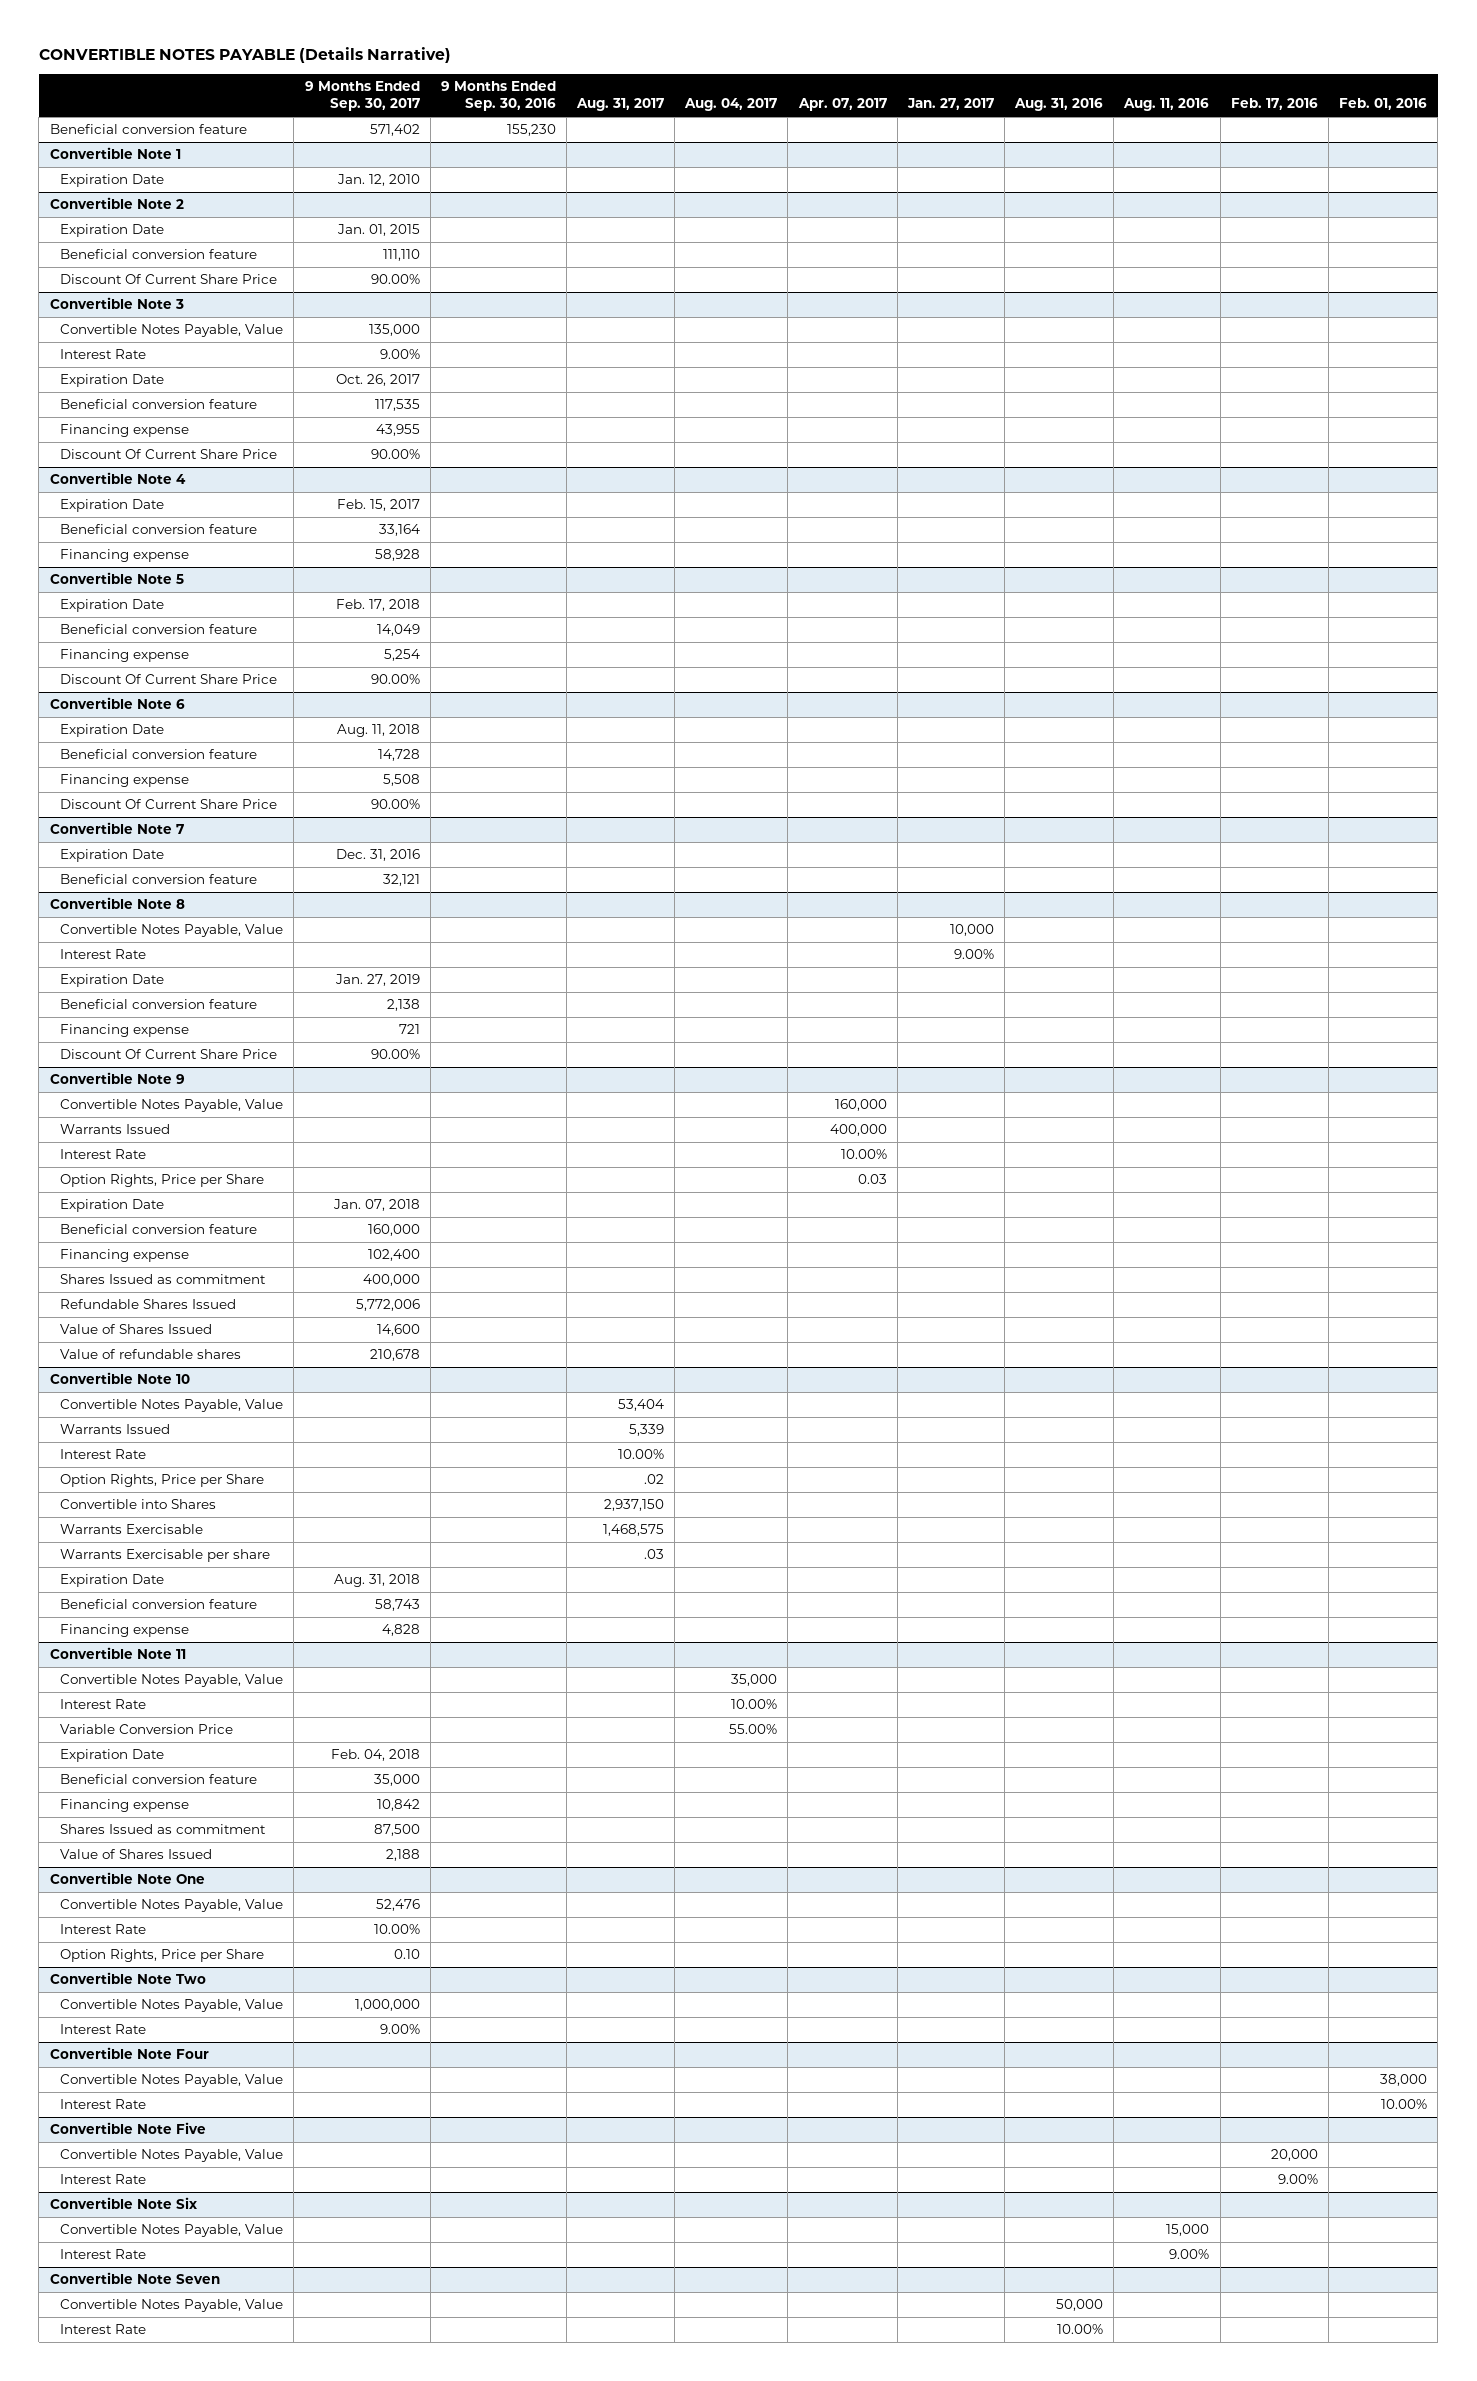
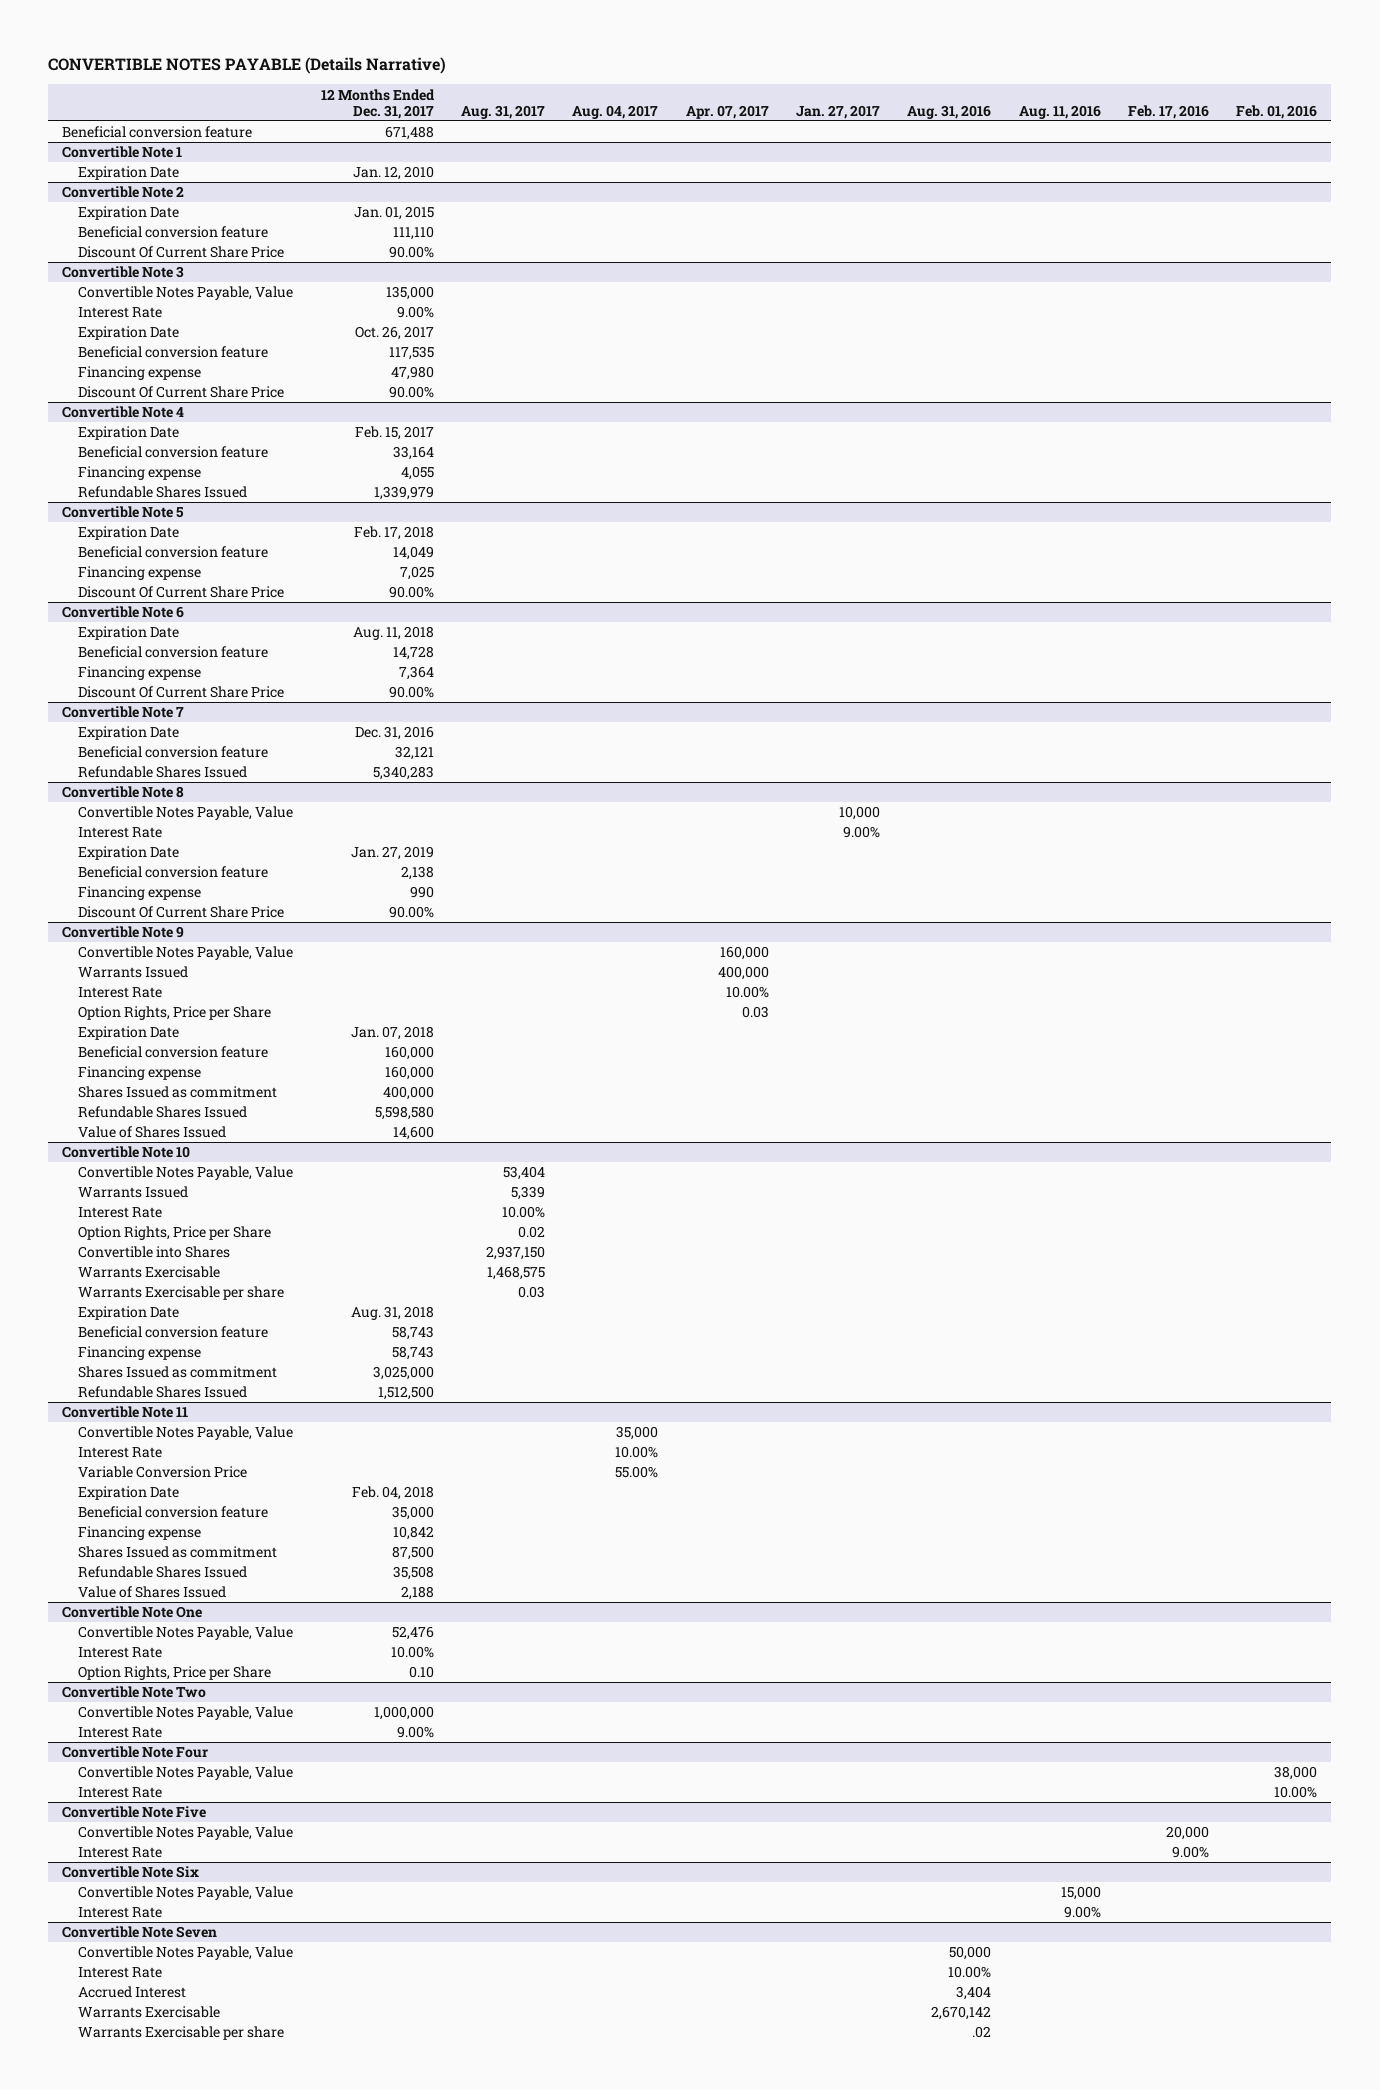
[304,80,420,112] 9 Months Ended Sep. 30, 2017 -> none
[440,80,556,112] 9 Months Ended Sep. 30, 2016 -> none
none -> [320,88,435,120] 12 Months Ended Dec. 31, 2017
none -> [78,486,248,499] Refundable Shares Issued
none -> [78,766,248,779] Refundable Shares Issued
[60,1349,242,1360] Value of refundable shares -> none
[644,1474,665,1485] .02 -> [517,1226,545,1239] 0.02
[644,1549,665,1560] .03 -> [517,1286,545,1299] 0.03
none -> [78,1366,278,1379] Shares Issued as commitment
none -> [78,1386,248,1399] Refundable Shares Issued
none -> [78,1566,248,1579] Refundable Shares Issued
none -> [78,1986,187,1999] Accrued Interest
none -> [78,2006,221,2019] Warrants Exercisable
none -> [78,2026,285,2041] Warrants Exercisable per share

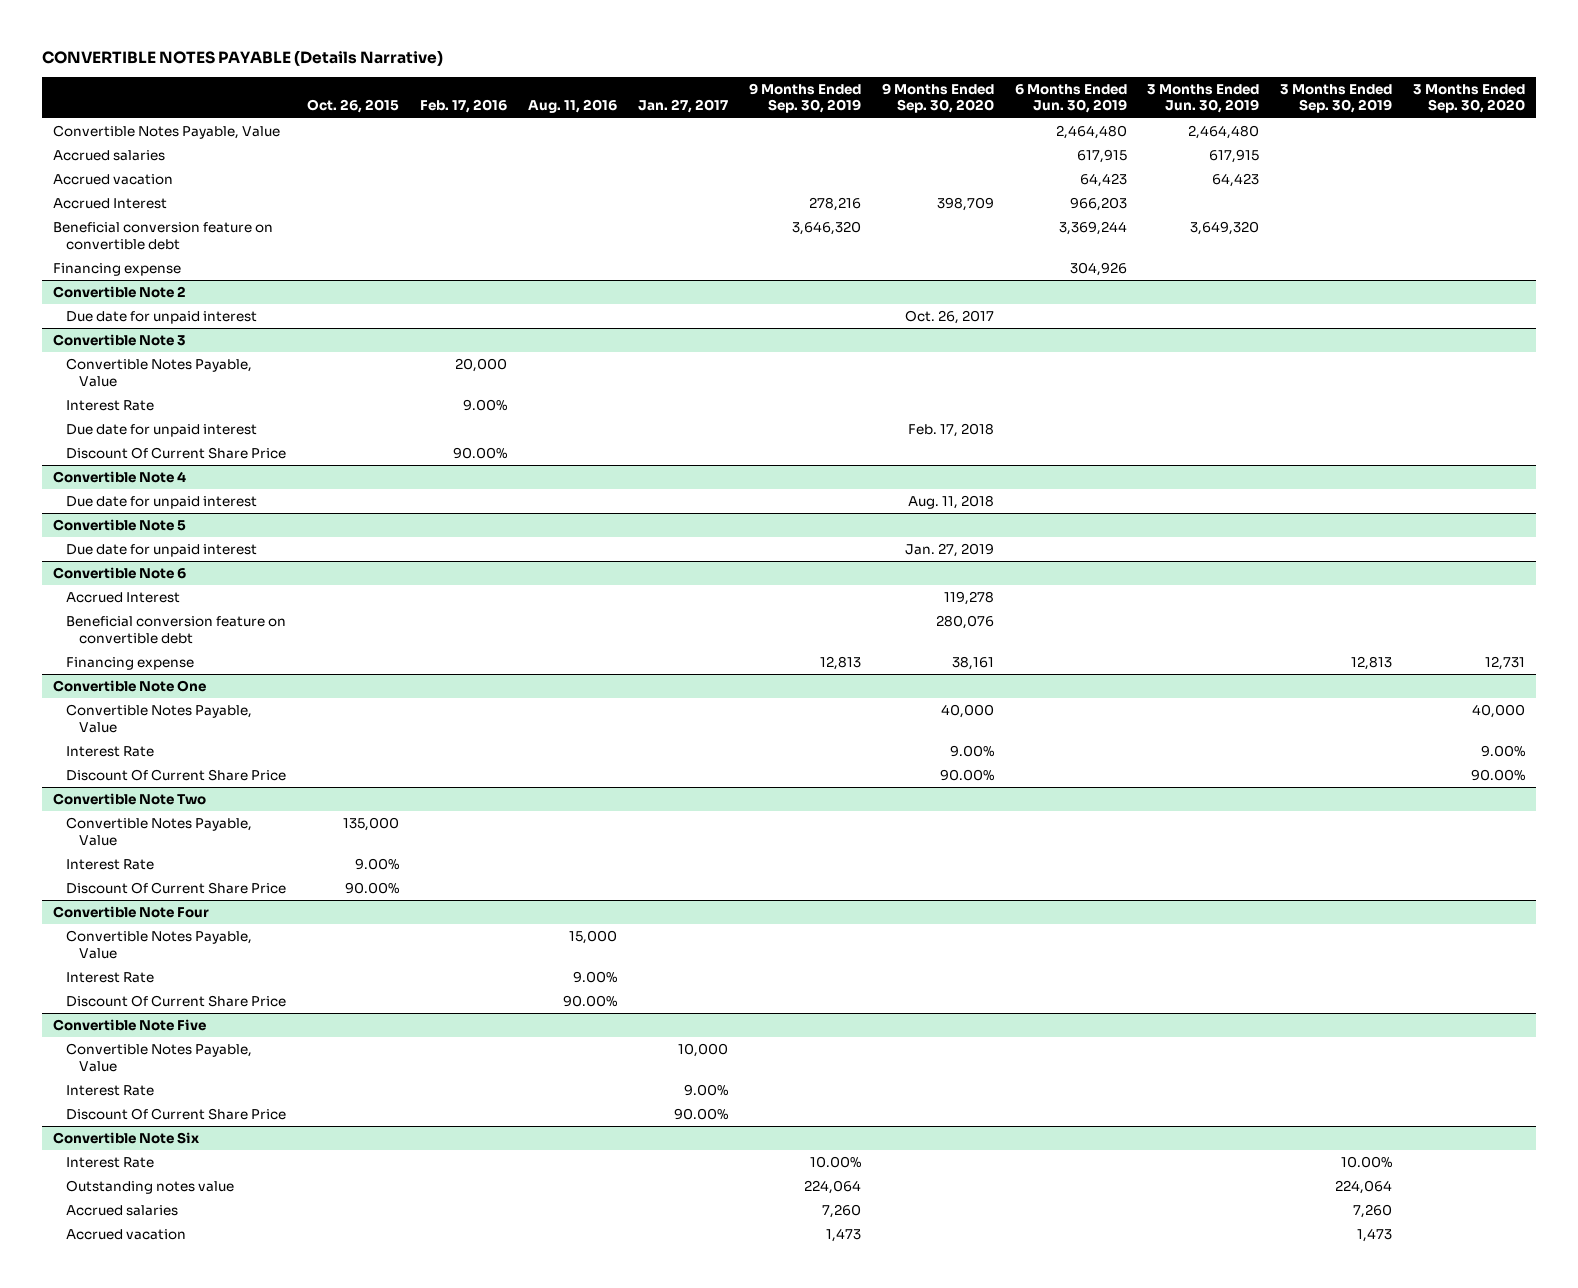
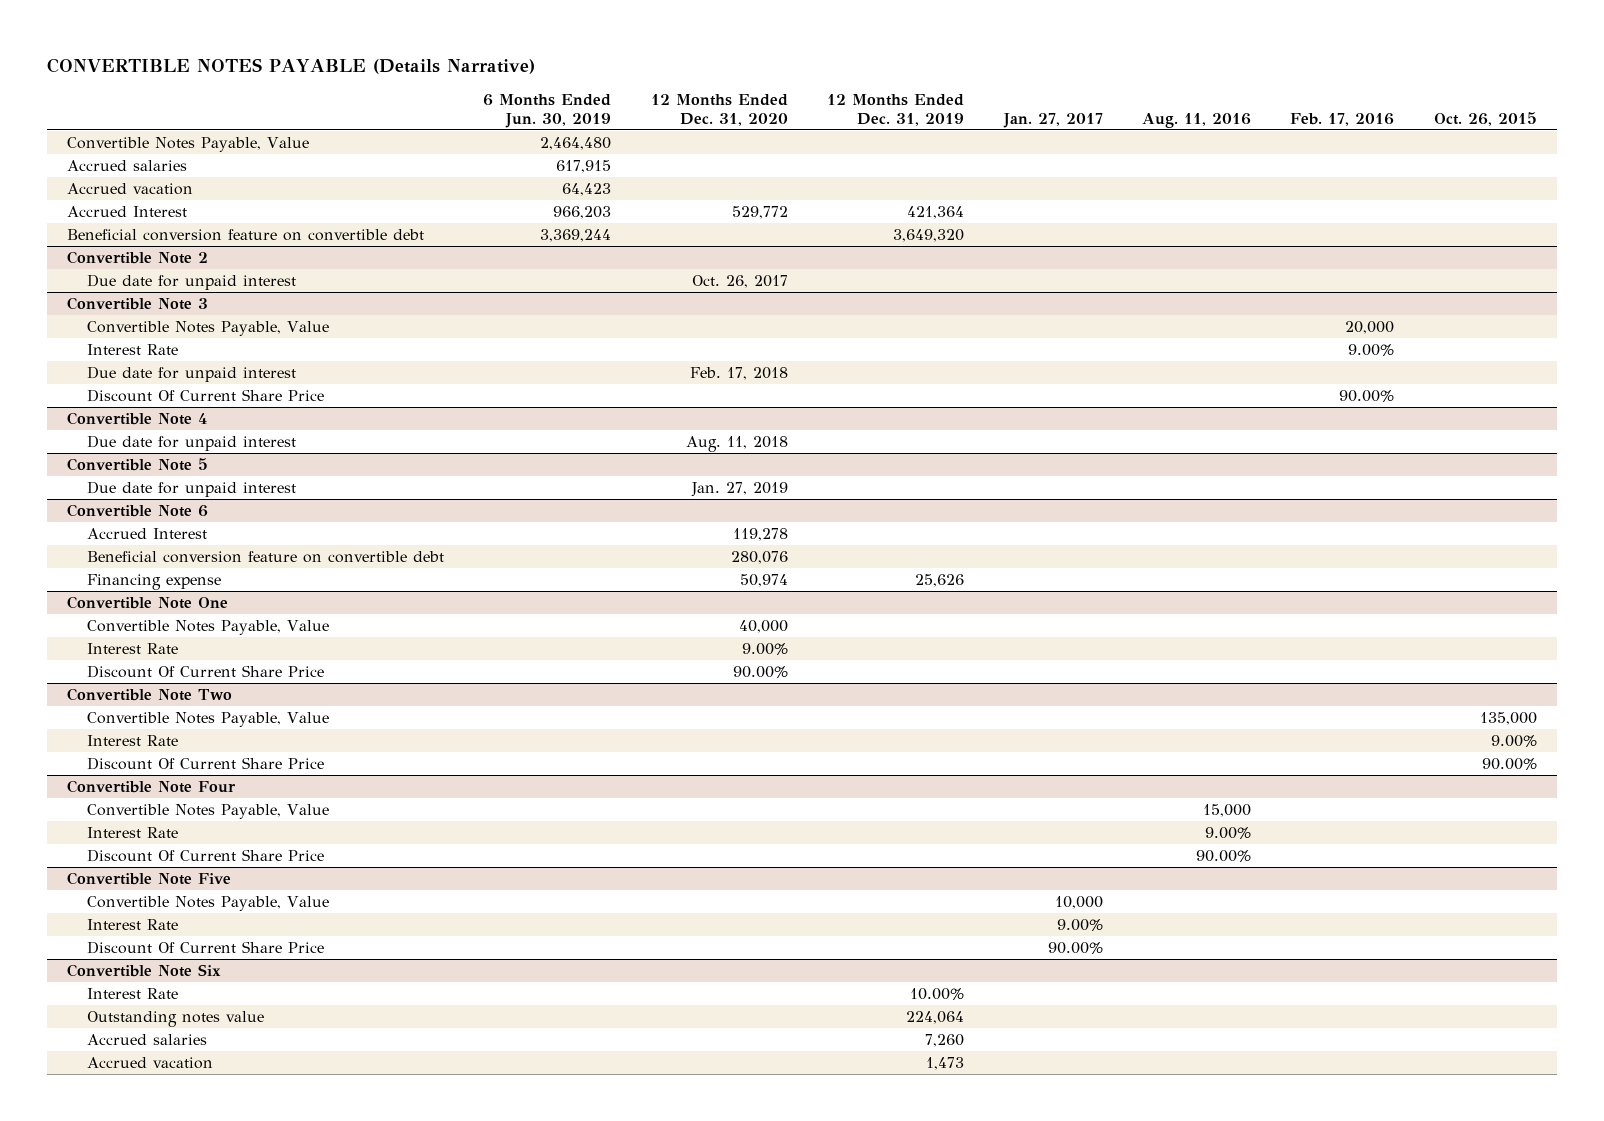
[748,82,861,114] 9 Months Ended Sep. 30, 2019 -> none
[881,82,994,114] 9 Months Ended Sep. 30, 2020 -> none
[1147,83,1260,114] 3 Months Ended Jun. 30, 2019 -> none
[1280,83,1393,114] 3 Months Ended Sep. 30, 2019 -> none
[1413,83,1526,114] 3 Months Ended Sep. 30, 2020 -> none
none -> [650,93,788,126] 12 Months Ended Dec. 31, 2020
none -> [827,93,965,126] 12 Months Ended Dec. 31, 2019
[52,263,181,277] Financing expense -> none

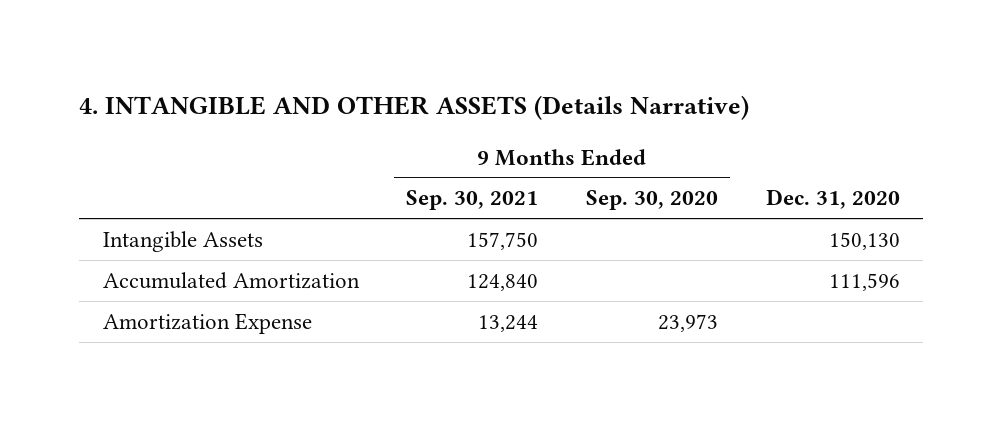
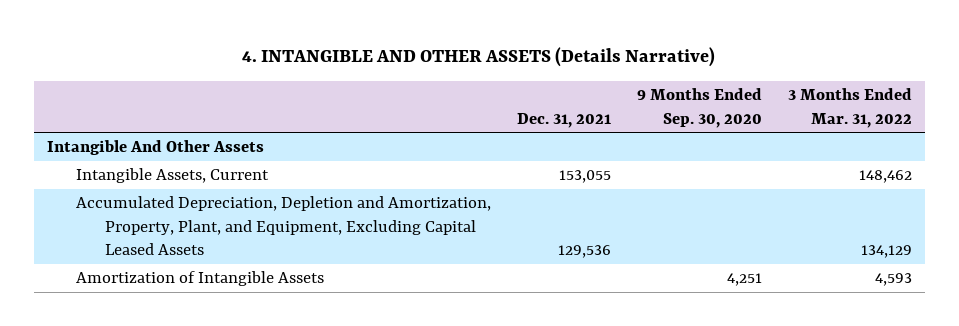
[406,190,539,211] Sep. 30, 2021 -> none
[765,189,900,210] Dec. 31, 2020 -> none
none -> [516,112,611,128] Dec. 31, 2021
none -> [788,88,913,128] 3 Months Ended Mar. 31, 2022
none -> [46,140,264,156] Intangible And Other Assets
[102,230,263,252] Intangible Assets -> [75,168,269,184] Intangible Assets, Current
[102,271,360,289] Accumulated Amortization -> [75,196,491,256] Accumulated Depreciation, Depletion and Amortization, Property, Plant, and Equipment, Excluding Capital Leased Assets
[102,312,312,334] Amortization Expense -> [75,271,324,287] Amortization of Intangible Assets
[657,313,718,332] 23,973 -> [727,273,763,287] 4,251

